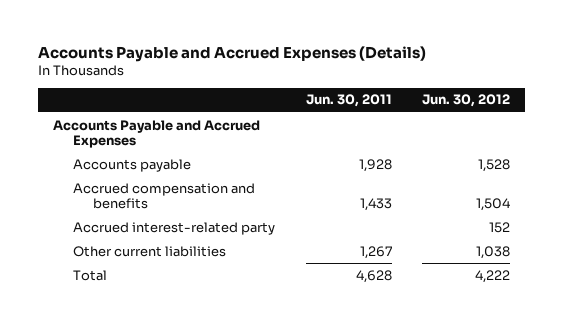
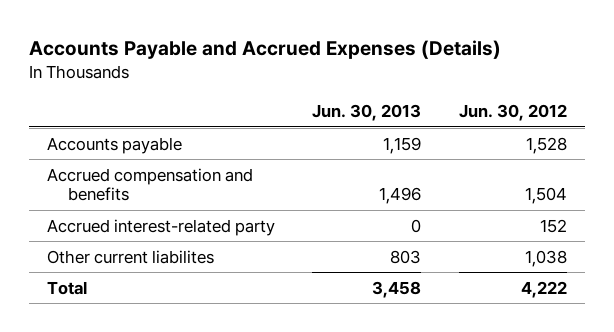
[305,94,392,108] Jun. 30, 2011 -> none
none -> [312,103,422,121] Jun. 30, 2013
[52,119,260,149] Accounts Payable and Accrued Expenses -> none
[73,245,227,257] Other current liabilities -> [47,249,215,264] Other current liabilites

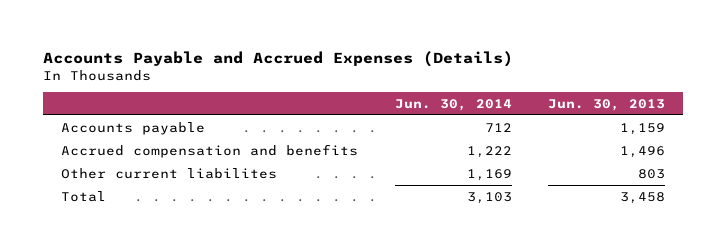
[458,103,567,121] Jun. 30, 2012 -> none
none -> [394,98,512,111] Jun. 30, 2014
[47,218,276,236] Accrued interest-related party -> none

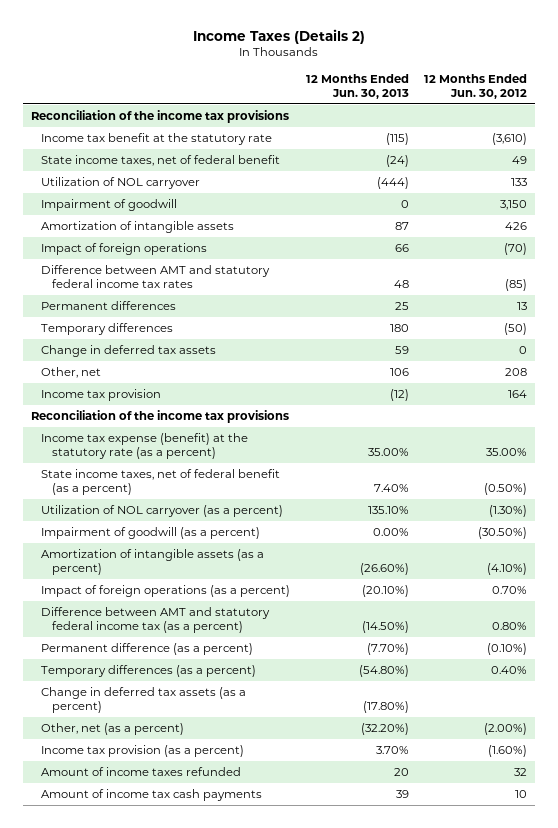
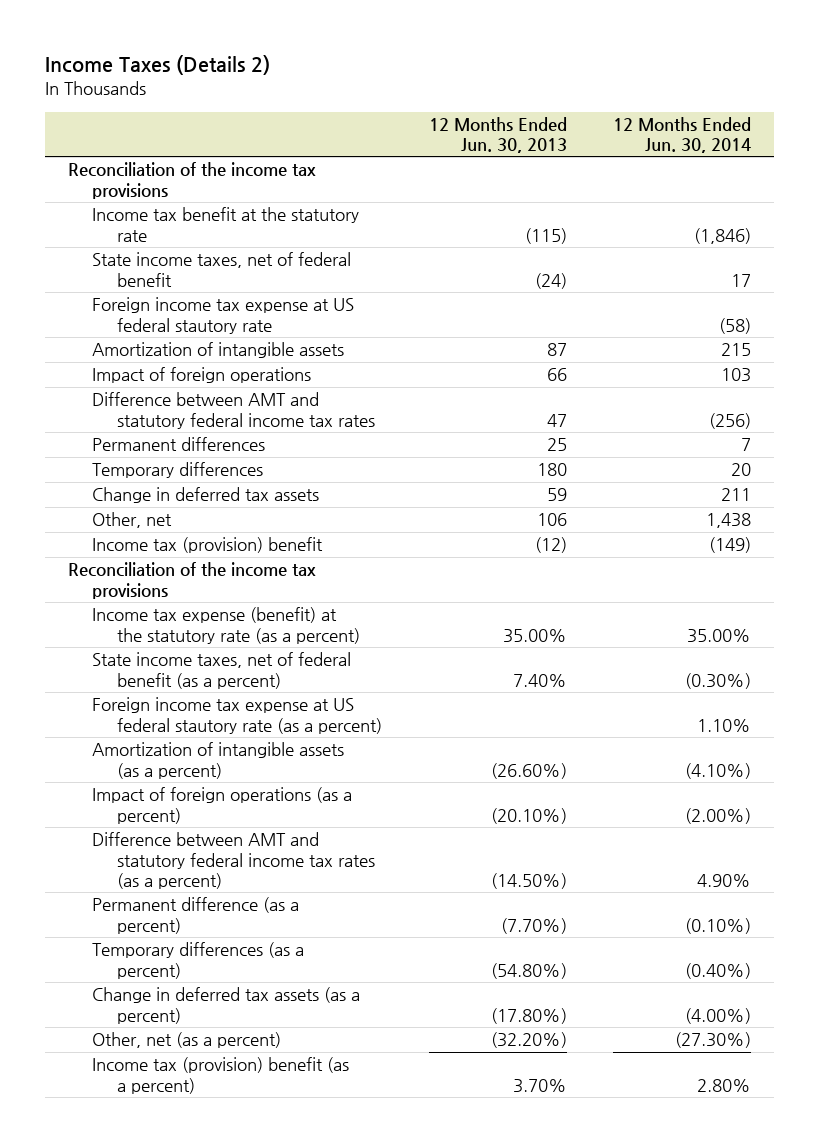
[424,74,528,99] 12 Months Ended Jun. 30, 2012 -> none
none -> [612,116,751,154] 12 Months Ended Jun. 30, 2014
[41,177,201,190] Utilization of NOL carryover -> none
[41,199,178,212] Impairment of goodwill -> none
none -> [92,297,355,334] Foreign income tax expense at US federal stautory rate
[393,279,409,288] 48 -> [546,413,567,427] 47
[41,389,162,402] Income tax provision -> [92,537,324,554] Income tax (provision) benefit
[41,505,284,518] Utilization of NOL carryover (as a percent) -> none
[41,527,261,540] Impairment of goodwill (as a percent) -> none
none -> [92,697,383,734] Foreign income tax expense at US federal stautory rate (as a percent)
[41,607,271,633] Difference between AMT and statutory federal income tax (as a percent) -> [92,832,376,889] Difference between AMT and statutory federal income tax rates (as a percent)
[41,767,242,777] Amount of income taxes refunded -> none
[41,789,263,802] Amount of income tax cash payments -> none
[41,745,245,758] Income tax provision (as a percent) -> [92,1057,350,1094] Income tax (provision) benefit (as a percent)

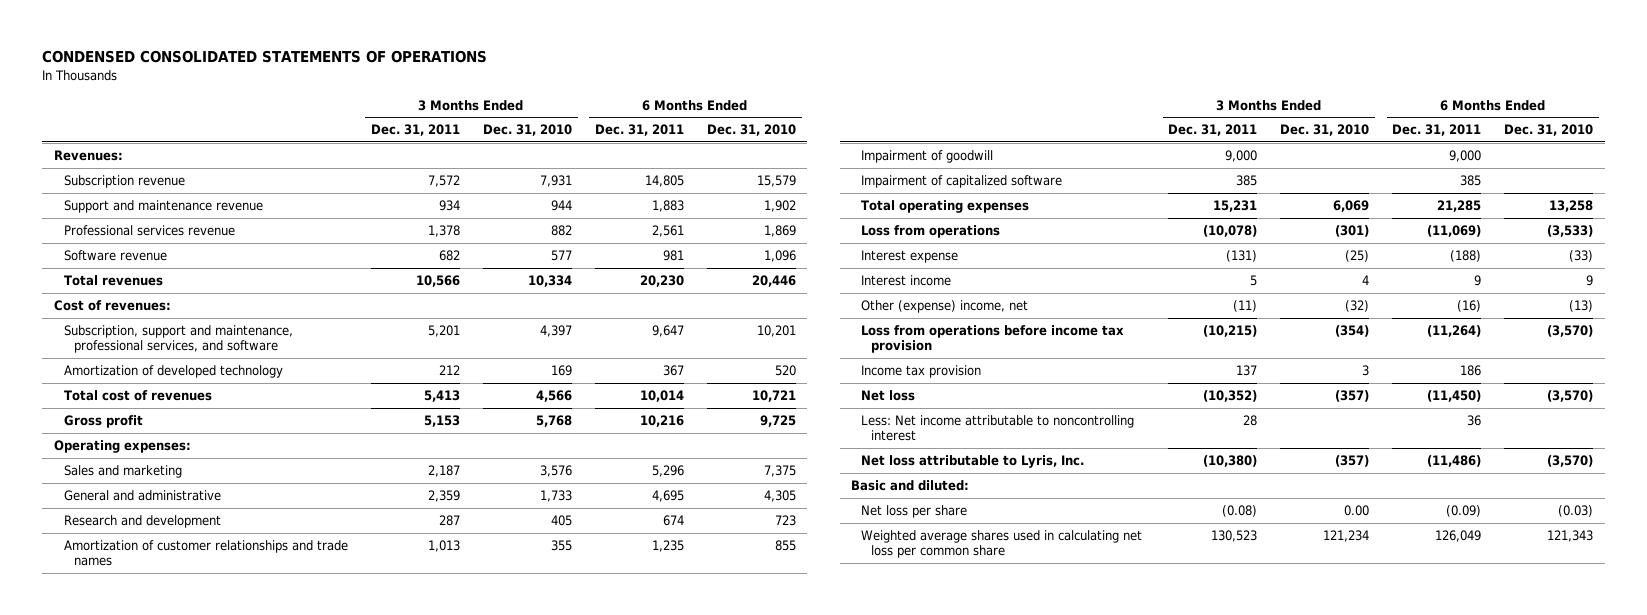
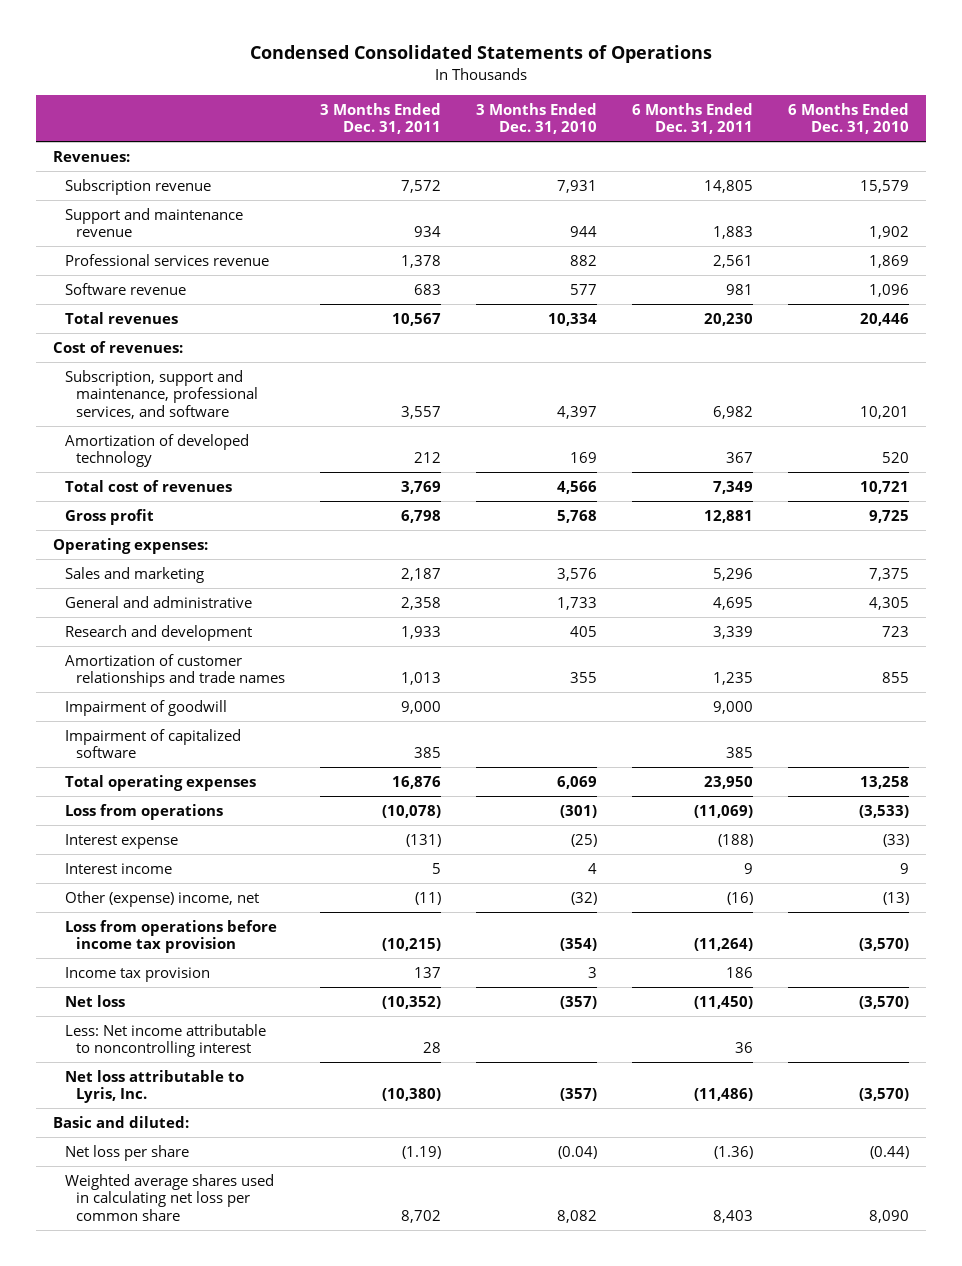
[42,50,488,64] CONDENSED CONSOLIDATED STATEMENTS OF OPERATIONS -> [249,45,712,64] Condensed Consolidated Statements of Operations
[438,249,460,261] 682 -> [414,283,442,295] 683
[415,274,460,287] 10,566 -> [392,312,442,326] 10,567
[427,324,460,337] 5,201 -> [401,405,442,419] 3,557
[651,324,684,337] 9,647 -> [712,405,753,419] 6,982
[423,389,460,402] 5,413 -> [401,480,442,494] 3,769
[639,389,684,402] 10,014 -> [712,480,753,494] 7,349
[423,414,460,427] 5,153 -> [401,509,442,523] 6,798
[639,414,684,427] 10,216 -> [703,509,753,523] 12,881
[427,489,460,502] 2,359 -> [401,596,442,610] 2,358
[438,514,460,526] 287 -> [401,625,442,639] 1,933
[662,514,684,526] 674 -> [712,625,753,639] 3,339
[1213,199,1258,212] 15,231 -> [392,775,442,789] 16,876
[1437,199,1482,212] 21,285 -> [703,775,753,789] 23,950
[1222,504,1258,517] (0.08) -> [402,1145,442,1159] (1.19)
[1344,504,1370,516] 0.00 -> [558,1145,598,1159] (0.04)
[1446,504,1482,517] (0.09) -> [713,1145,753,1159] (1.36)
[1558,504,1594,517] (0.03) -> [869,1145,909,1159] (0.44)
[1211,529,1258,542] 130,523 -> [401,1209,442,1223] 8,702
[1323,529,1370,542] 121,234 -> [557,1209,598,1223] 8,082
[1435,529,1482,542] 126,049 -> [712,1209,753,1223] 8,403
[1547,529,1594,542] 121,343 -> [868,1209,909,1223] 8,090

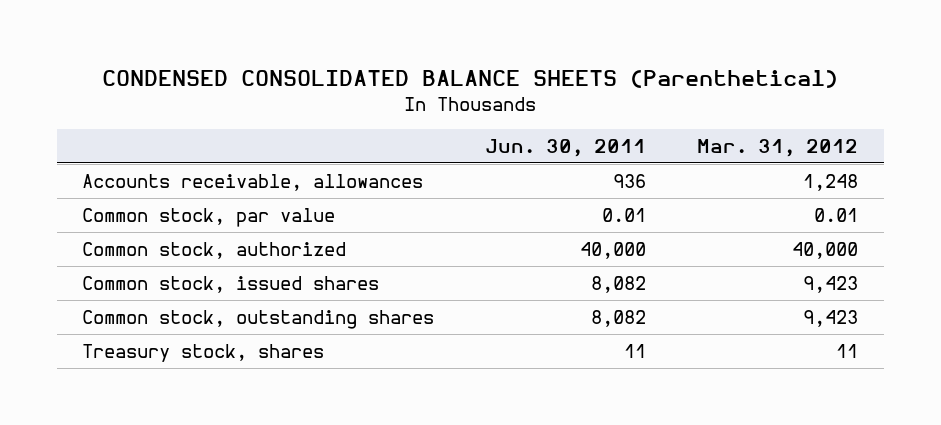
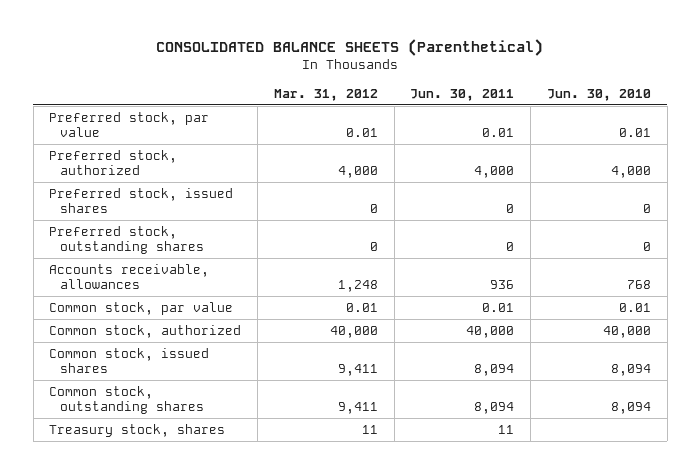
[102,69,839,88] CONDENSED CONSOLIDATED BALANCE SHEETS (Parenthetical) -> [156,39,544,57] CONSOLIDATED BALANCE SHEETS (Parenthetical)
none -> [546,88,651,101] Jun. 30, 2010
none -> [49,111,210,138] Preferred stock, par value
none -> [49,149,178,176] Preferred stock, authorized
none -> [49,187,234,214] Preferred stock, issued shares
none -> [49,225,204,255] Preferred stock, outstanding shares
[591,275,647,293] 8,082 -> [474,364,515,377] 8,094
[803,275,859,293] 9,423 -> [337,364,378,377] 9,411
[591,309,647,327] 8,082 -> [474,402,515,415] 8,094
[803,309,859,327] 9,423 -> [337,402,378,415] 9,411

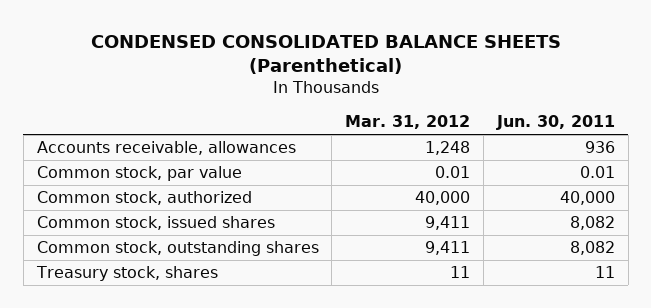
[156,39,544,57] CONSOLIDATED BALANCE SHEETS (Parenthetical) -> [90,34,561,75] CONDENSED CONSOLIDATED BALANCE SHEETS (Parenthetical)
[546,88,651,101] Jun. 30, 2010 -> none
[49,111,210,138] Preferred stock, par value -> none
[49,149,178,176] Preferred stock, authorized -> none
[49,187,234,214] Preferred stock, issued shares -> none
[49,225,204,255] Preferred stock, outstanding shares -> none
[474,364,515,377] 8,094 -> [569,216,615,231] 8,082
[474,402,515,415] 8,094 -> [569,241,615,256] 8,082

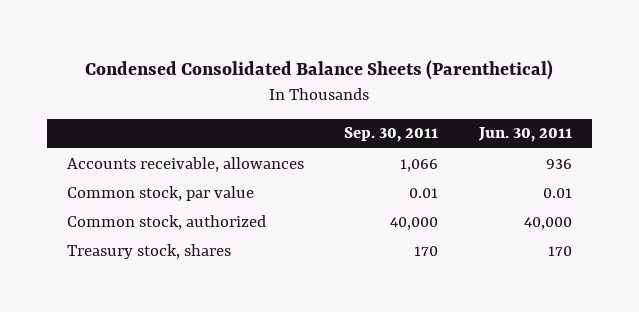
[90,34,561,75] CONDENSED CONSOLIDATED BALANCE SHEETS (Parenthetical) -> [85,60,554,81] Condensed Consolidated Balance Sheets (Parenthetical)
[345,115,471,130] Mar. 31, 2012 -> none
none -> [344,127,439,143] Sep. 30, 2011
[36,216,275,231] Common stock, issued shares -> none
[36,241,319,257] Common stock, outstanding shares -> none
[594,266,615,279] 11 -> [547,245,572,256] 170

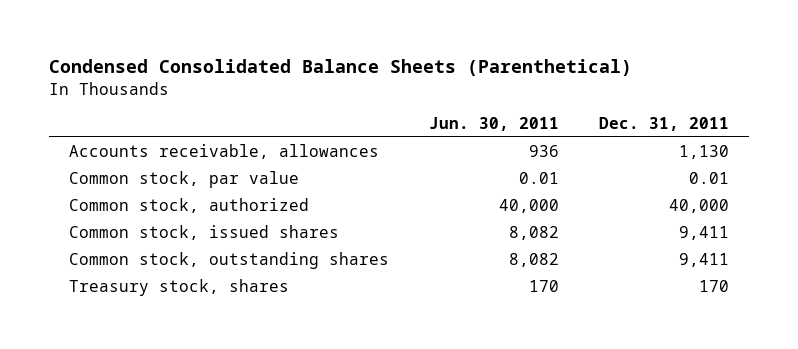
[344,127,439,143] Sep. 30, 2011 -> none
none -> [599,117,730,132] Dec. 31, 2011
none -> [68,224,339,240] Common stock, issued shares
none -> [68,251,389,269] Common stock, outstanding shares

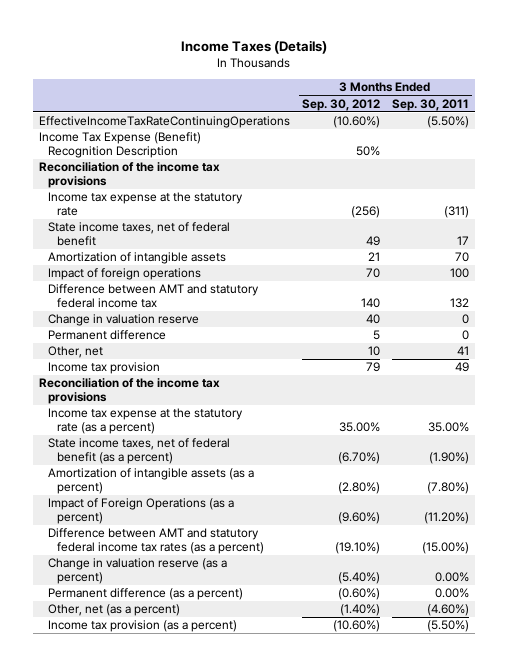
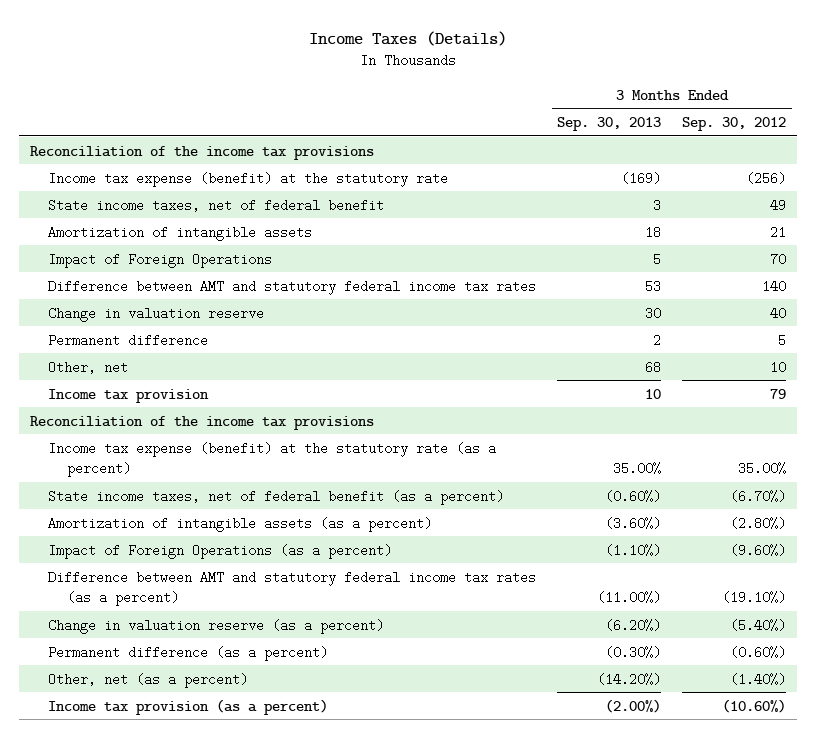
[391,98,469,111] Sep. 30, 2011 -> none
none -> [557,116,662,131] Sep. 30, 2013
[38,116,290,129] EffectiveIncomeTaxRateContinuingOperations -> none
[38,132,201,158] Income Tax Expense (Benefit) Recognition Description -> none
[47,192,243,216] Income tax expense at the statutory rate -> [48,171,449,187] Income tax expense (benefit) at the statutory rate
[47,268,201,281] Impact of foreign operations -> [48,252,273,268] Impact of Foreign Operations
[47,284,259,308] Difference between AMT and statutory federal income tax -> [48,279,537,295] Difference between AMT and statutory federal income tax rates
[47,408,243,434] Income tax expense at the statutory rate (as a percent) -> [48,441,497,477] Income tax expense (benefit) at the statutory rate (as a percent)

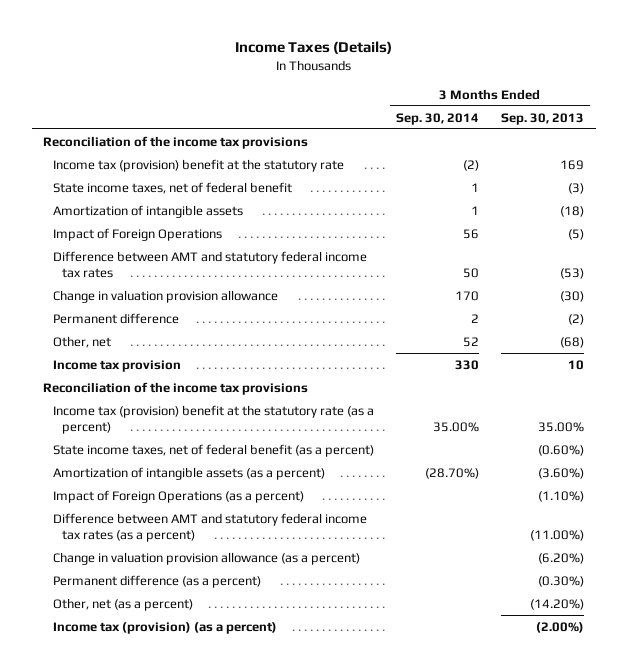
[682,116,787,131] Sep. 30, 2012 -> none
none -> [396,112,480,125] Sep. 30, 2014
[48,171,449,187] Income tax expense (benefit) at the statutory rate -> [52,158,344,172] Income tax (provision) benefit at the statutory rate
[621,171,662,185] (169) -> [560,159,585,170] 169
[653,198,662,212] 3 -> [568,182,585,194] (3)
[645,225,662,239] 18 -> [560,205,585,217] (18)
[653,252,662,266] 5 -> [568,228,585,240] (5)
[645,279,662,293] 53 -> [560,268,585,280] (53)
[48,306,265,322] Change in valuation reserve -> [52,289,278,303] Change in valuation provision allowance
[645,306,662,320] 30 -> [560,290,585,302] (30)
[653,333,662,347] 2 -> [568,313,585,325] (2)
[645,360,662,374] 68 -> [560,336,585,348] (68)
[48,441,497,477] Income tax expense (benefit) at the statutory rate (as a percent) -> [52,404,374,435] Income tax (provision) benefit at the statutory rate (as a percent)
[48,618,385,634] Change in valuation reserve (as a percent) -> [52,551,360,565] Change in valuation provision allowance (as a percent)
[48,698,329,715] Income tax provision (as a percent) -> [52,621,277,634] Income tax (provision) (as a percent)

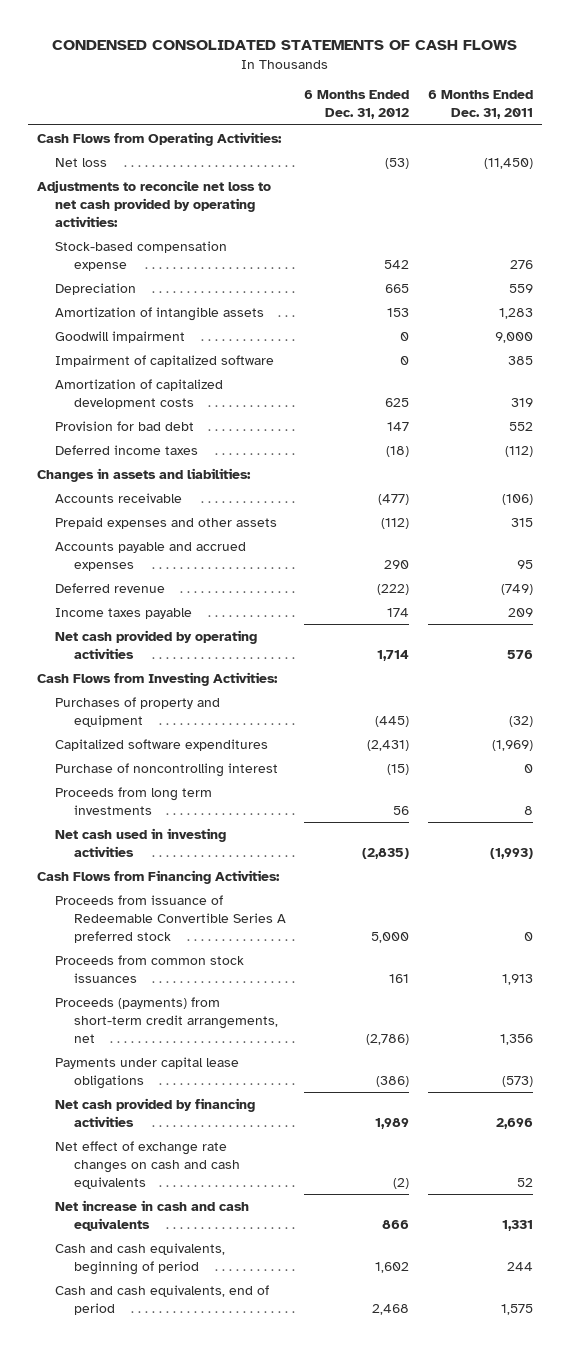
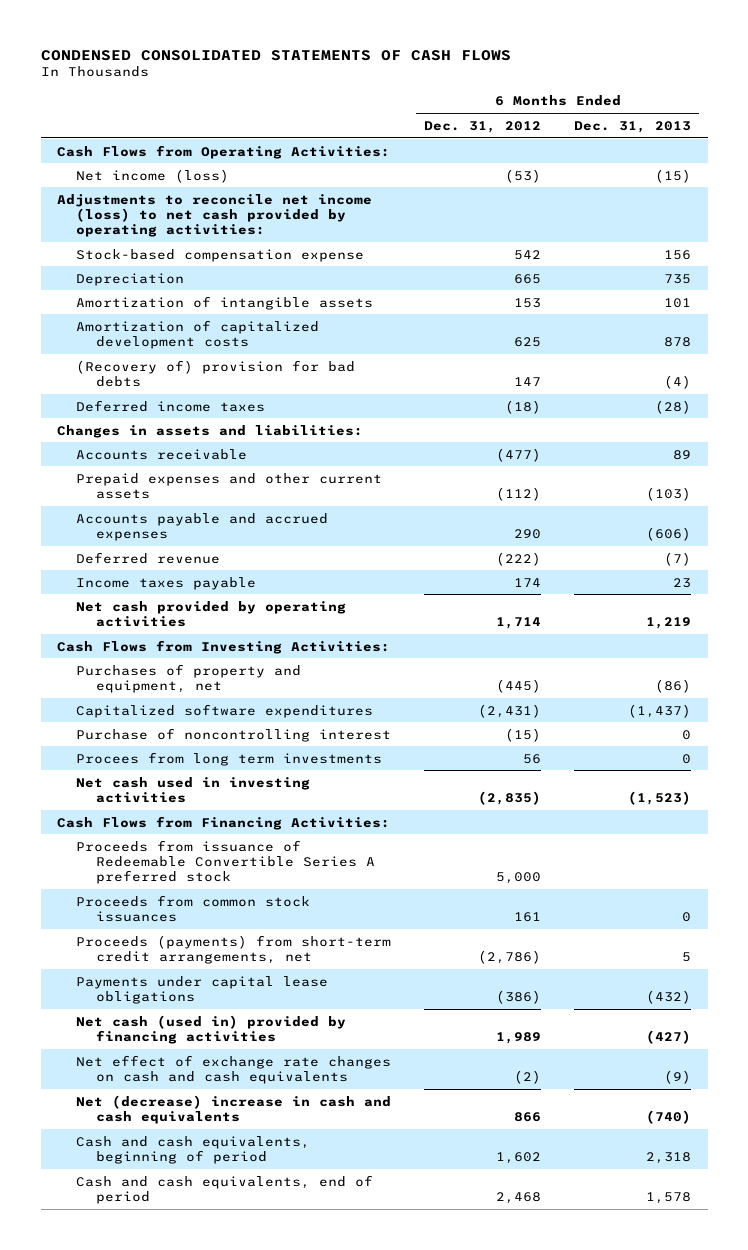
[427,90,533,120] 6 Months Ended Dec. 31, 2011 -> none
none -> [574,120,692,133] Dec. 31, 2013
[55,157,108,167] Net loss -> [76,168,230,183] Net income (loss)
[37,179,272,228] Adjustments to reconcile net loss to net cash provided by operating activities: -> [57,193,373,238] Adjustments to reconcile net income (loss) to net cash provided by operating activities:
[55,330,186,343] Goodwill impairment -> none
[55,354,275,367] Impairment of capitalized software -> none
[55,420,195,431] Provision for bad debt -> [76,359,356,387] (Recovery of) provision for bad debts
[55,516,278,529] Prepaid expenses and other assets -> [76,472,383,499] Prepaid expenses and other current assets
[55,696,221,727] Purchases of property and equipment -> [76,663,302,693] Purchases of property and equipment, net
[55,786,213,815] Proceeds from long term investments -> [76,751,383,766] Procees from long term investments
[55,1097,256,1127] Net cash provided by financing activities -> [76,1014,347,1044] Net cash (used in) provided by financing activities
[55,1199,250,1231] Net increase in cash and cash equivalents -> [76,1094,392,1124] Net (decrease) increase in cash and cash equivalents

